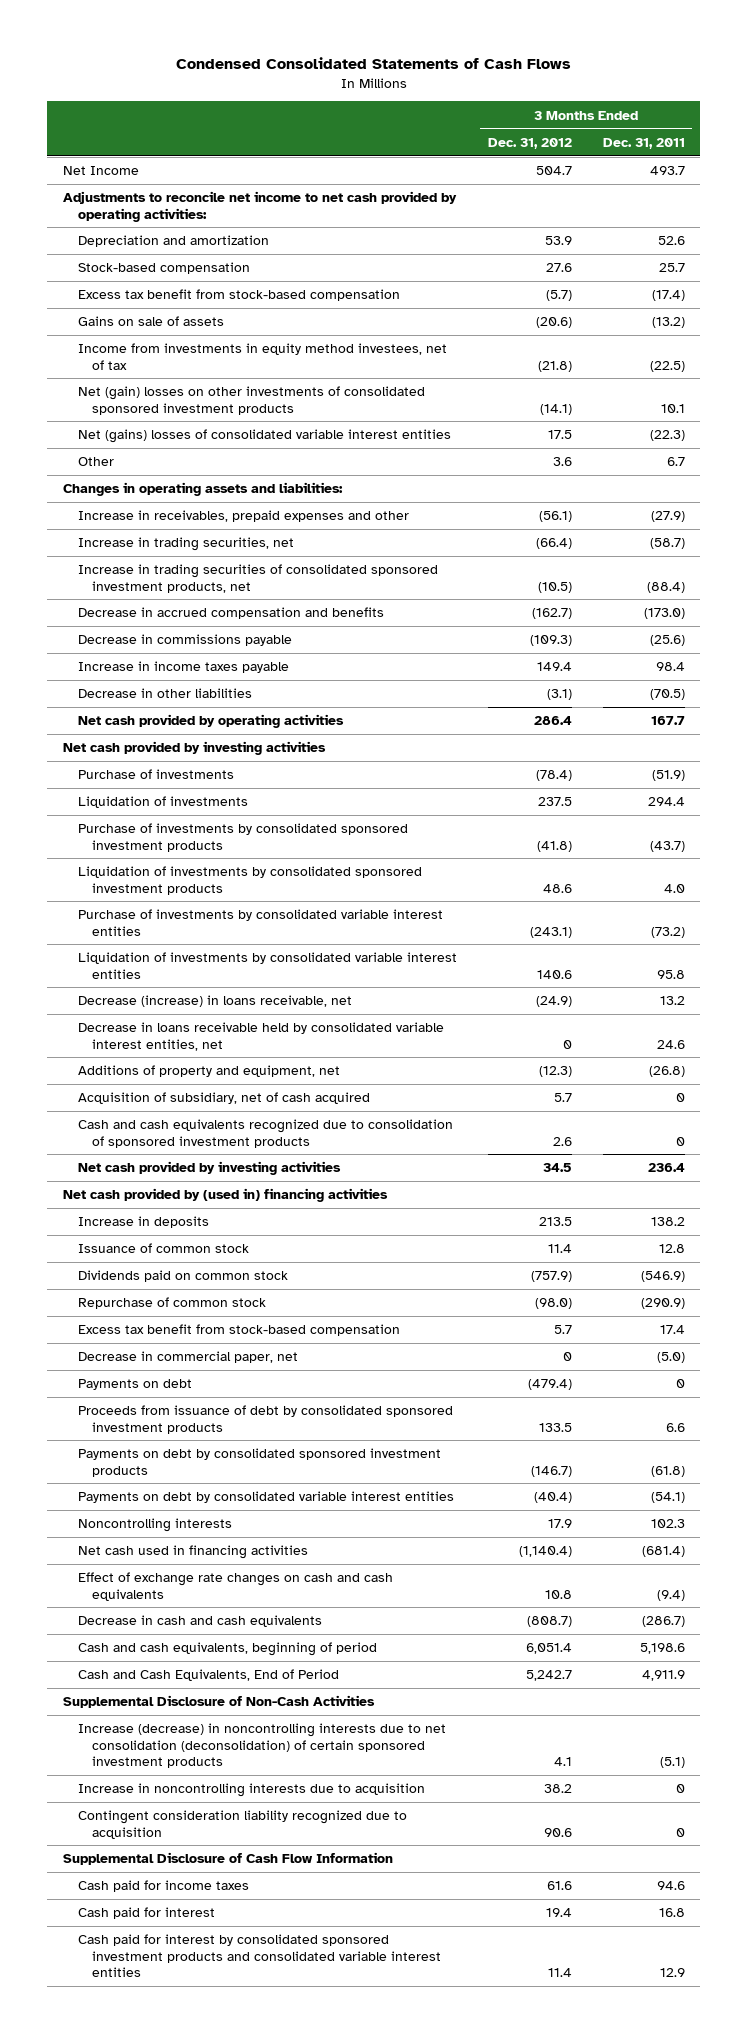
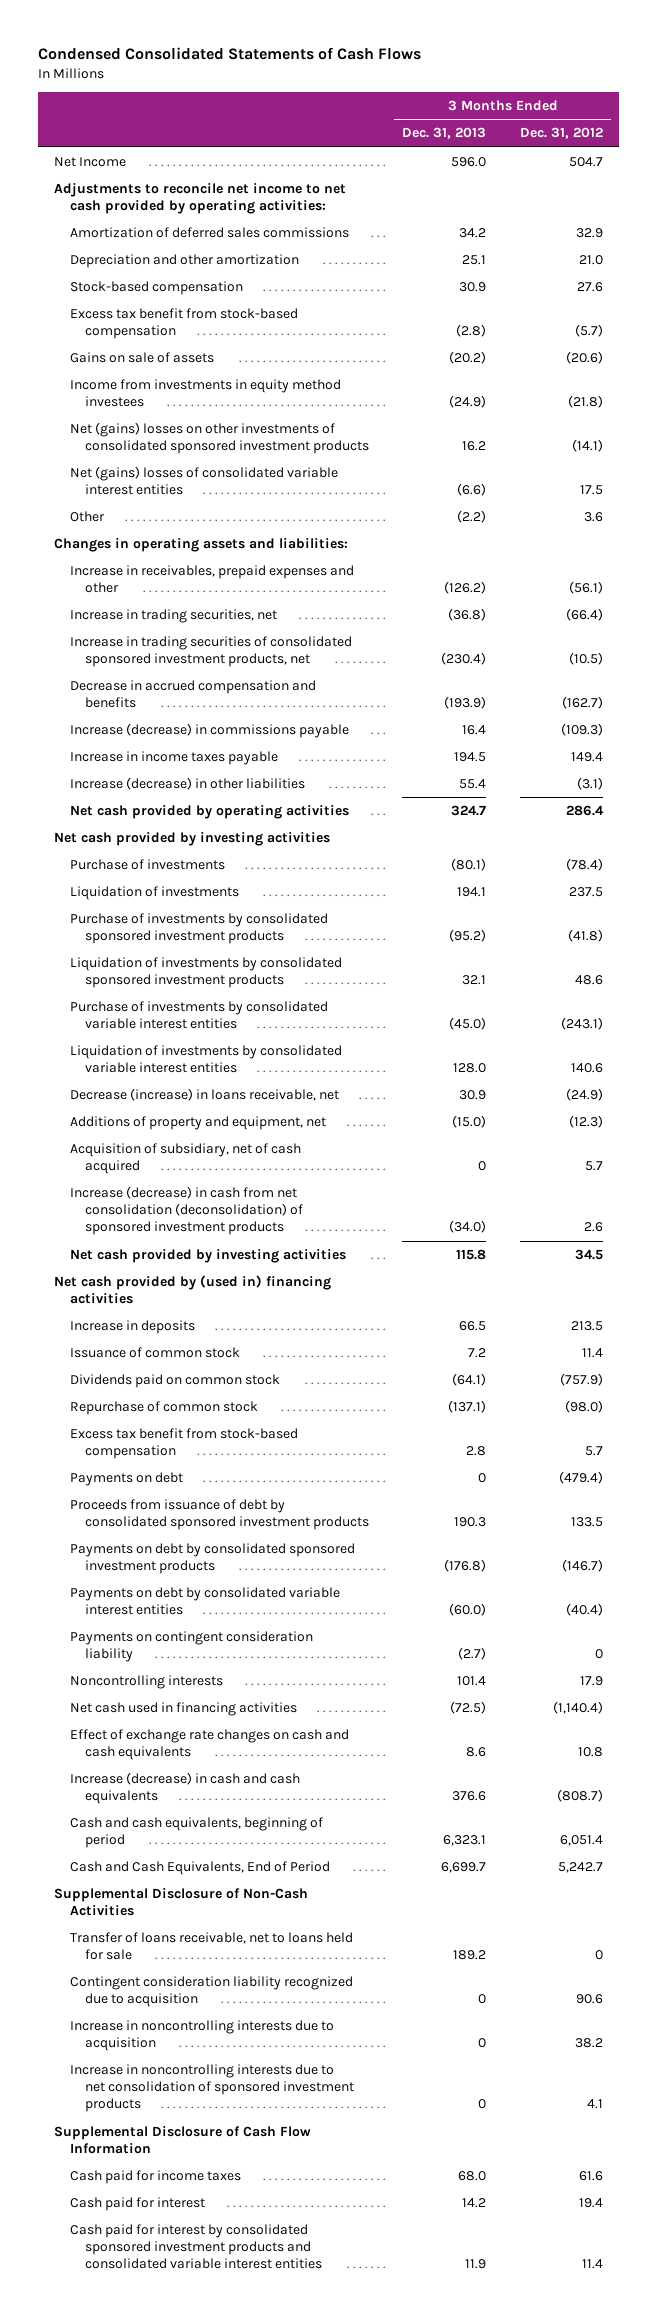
[602,137,685,149] Dec. 31, 2011 -> none
none -> [402,127,487,140] Dec. 31, 2013
none -> [69,227,349,239] Amortization of deferred sales commissions
[77,235,269,248] Depreciation and amortization -> [69,254,299,269] Depreciation and other amortization
[544,236,572,246] 53.9 -> [578,255,603,266] 21.0
[77,343,447,370] Income from investments in equity method investees, net of tax -> [69,379,341,408] Income from investments in equity method investees
[77,386,425,415] Net (gain) losses on other investments of consolidated sponsored investment products -> [69,422,370,455] Net (gains) losses on other investments of consolidated sponsored investment products
[77,634,292,647] Decrease in commissions payable -> [69,723,349,739] Increase (decrease) in commissions payable
[77,688,252,699] Decrease in other liabilities -> [69,777,305,791] Increase (decrease) in other liabilities
[77,1022,444,1051] Decrease in loans receivable held by consolidated variable interest entities, net -> none
[77,1119,453,1148] Cash and cash equivalents recognized due to consolidation of sponsored investment products -> [69,1186,304,1236] Increase (decrease) in cash from net consolidation (deconsolidation) of sponsored investment products
[77,1351,298,1364] Decrease in commercial paper, net -> none
none -> [69,1631,313,1663] Payments on contingent consideration liability
[77,1615,322,1628] Decrease in cash and cash equivalents -> [69,1772,300,1805] Increase (decrease) in cash and cash equivalents
[77,1723,446,1768] Increase (decrease) in noncontrolling interests due to net consolidation (deconsolidation) of certain sponsored investment products -> none
none -> [69,1932,353,1961] Transfer of loans receivable, net to loans held for sale
[77,1783,425,1798] Increase in noncontrolling interests due to acquisition -> [69,2020,334,2052] Increase in noncontrolling interests due to acquisition
none -> [69,2064,355,2113] Increase in noncontrolling interests due to net consolidation of sponsored investment products

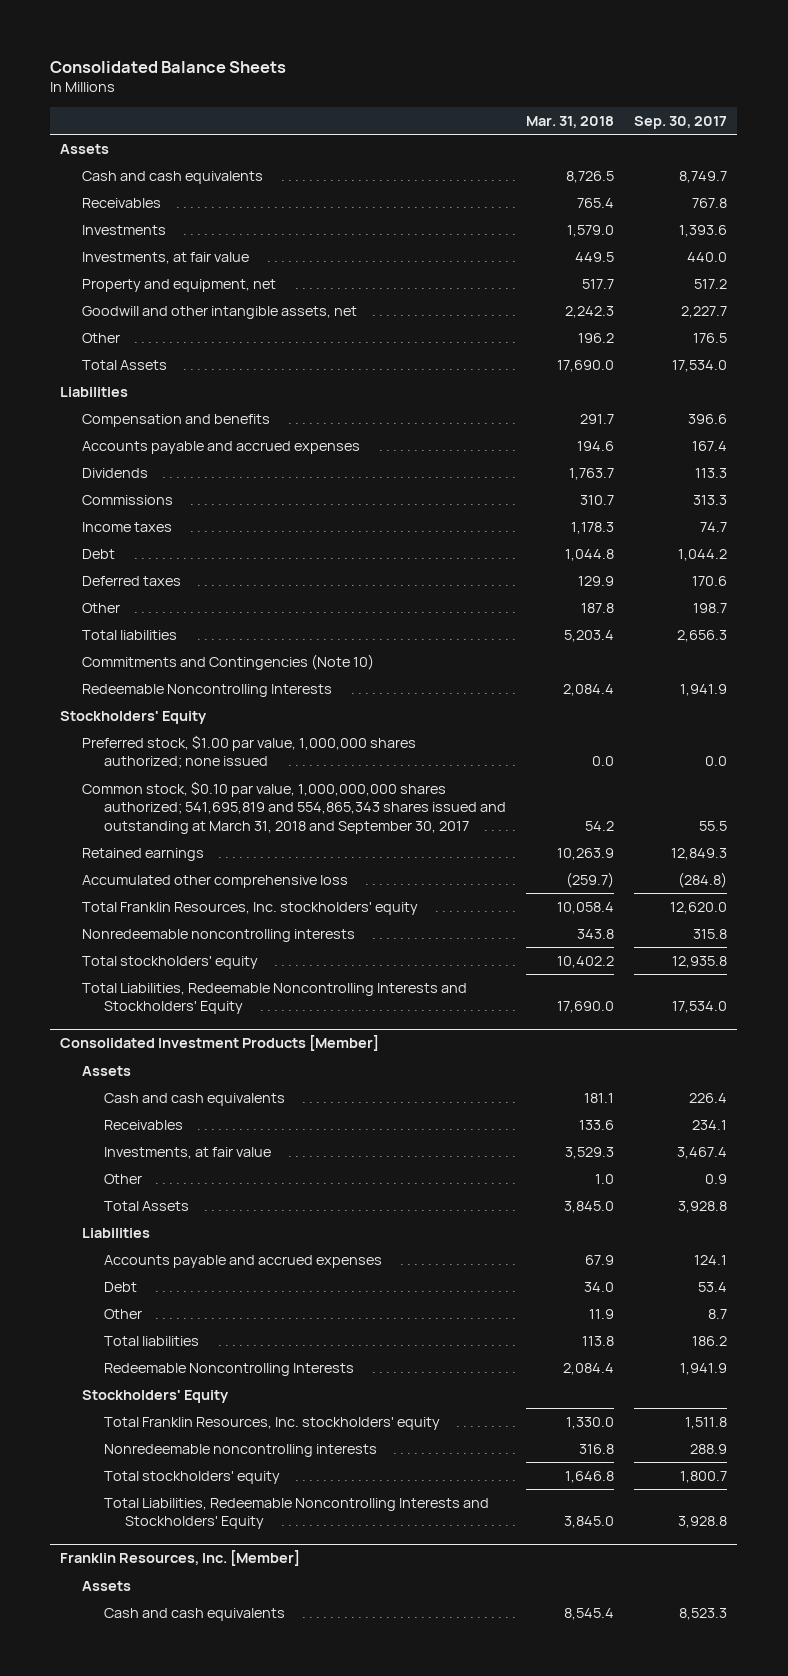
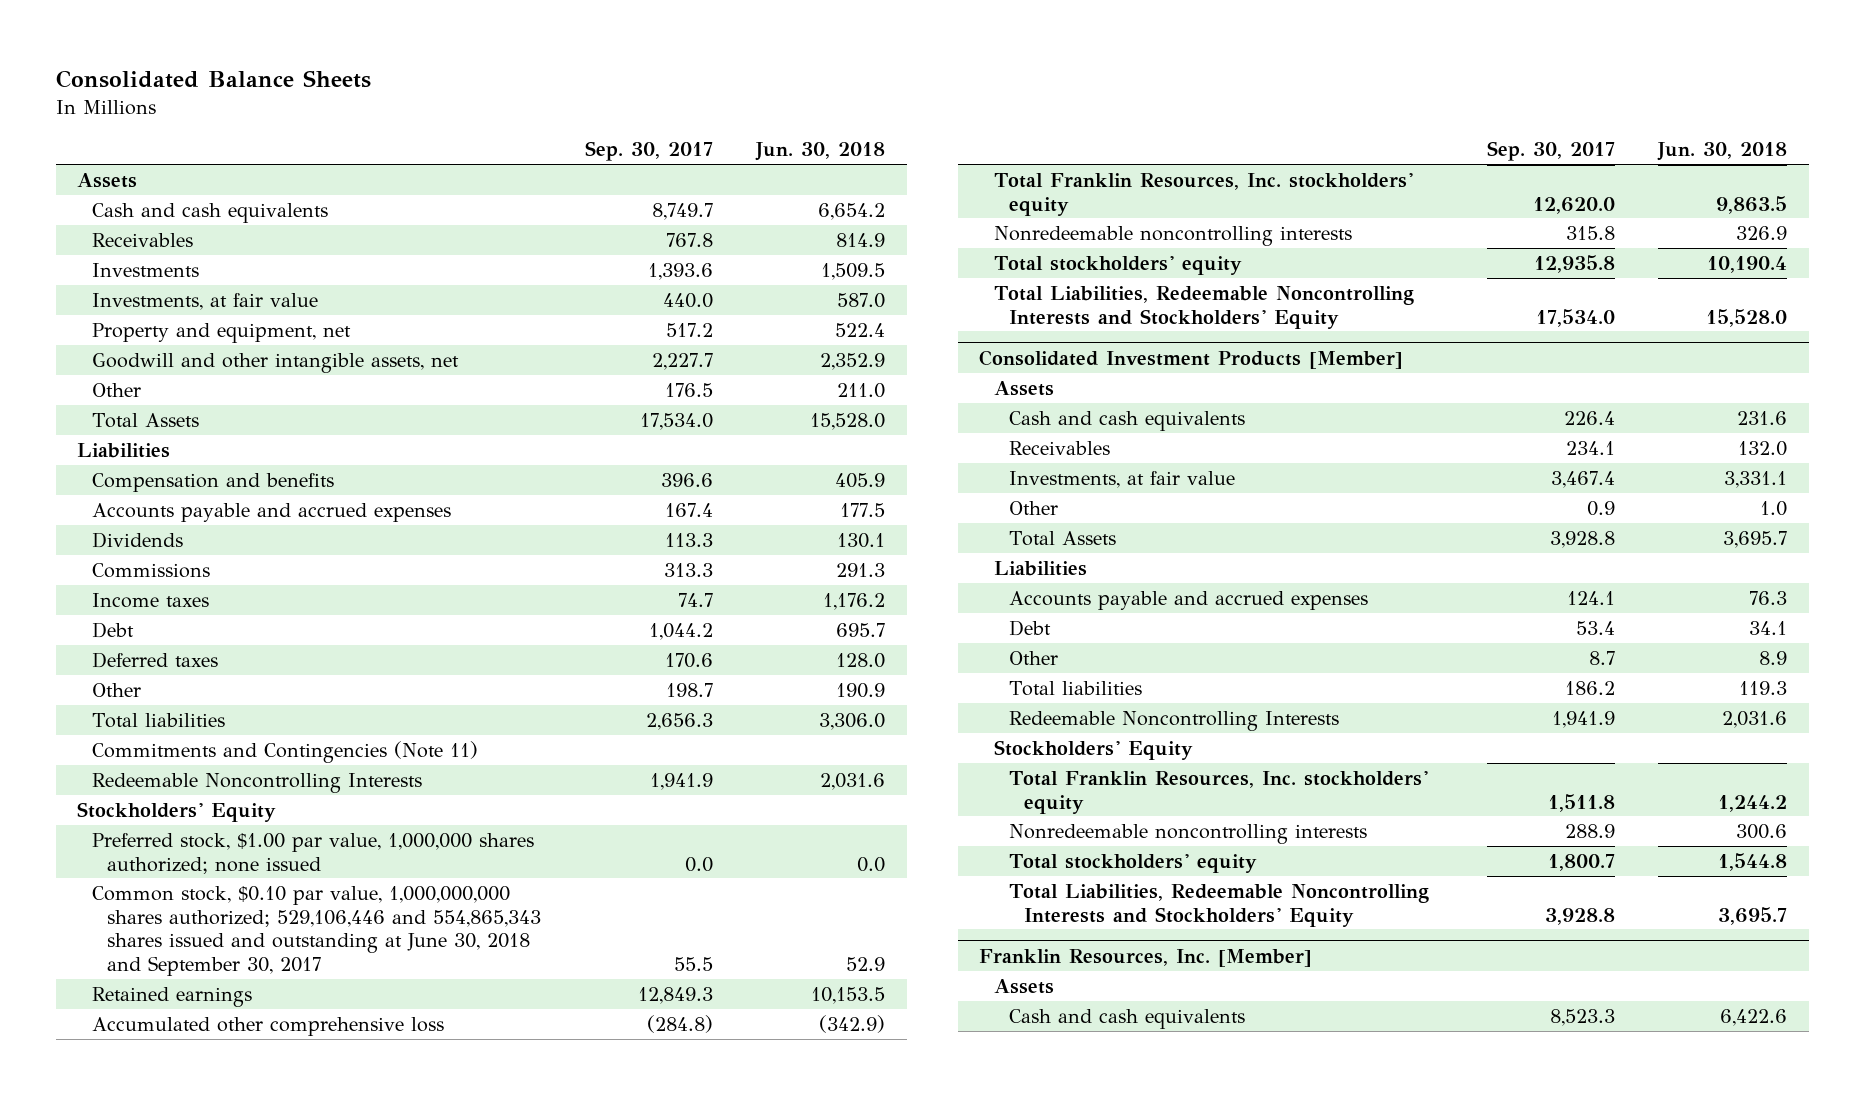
[525,115,614,128] Mar. 31, 2018 -> none
none -> [755,142,886,162] Jun. 30, 2018
[82,653,375,670] Commitments and Contingencies (Note 10) -> [92,740,479,763] Commitments and Contingencies (Note 11)
[82,780,506,834] Common stock, $0.10 par value, 1,000,000,000 shares authorized; 541,695,819 and 554,865,343 shares issued and outstanding at March 31, 2018 and September 30, 2017 -> [92,885,542,976] Common stock, $0.10 par value, 1,000,000,000 shares authorized; 529,106,446 and 554,865,343 shares issued and outstanding at June 30, 2018 and September 30, 2017

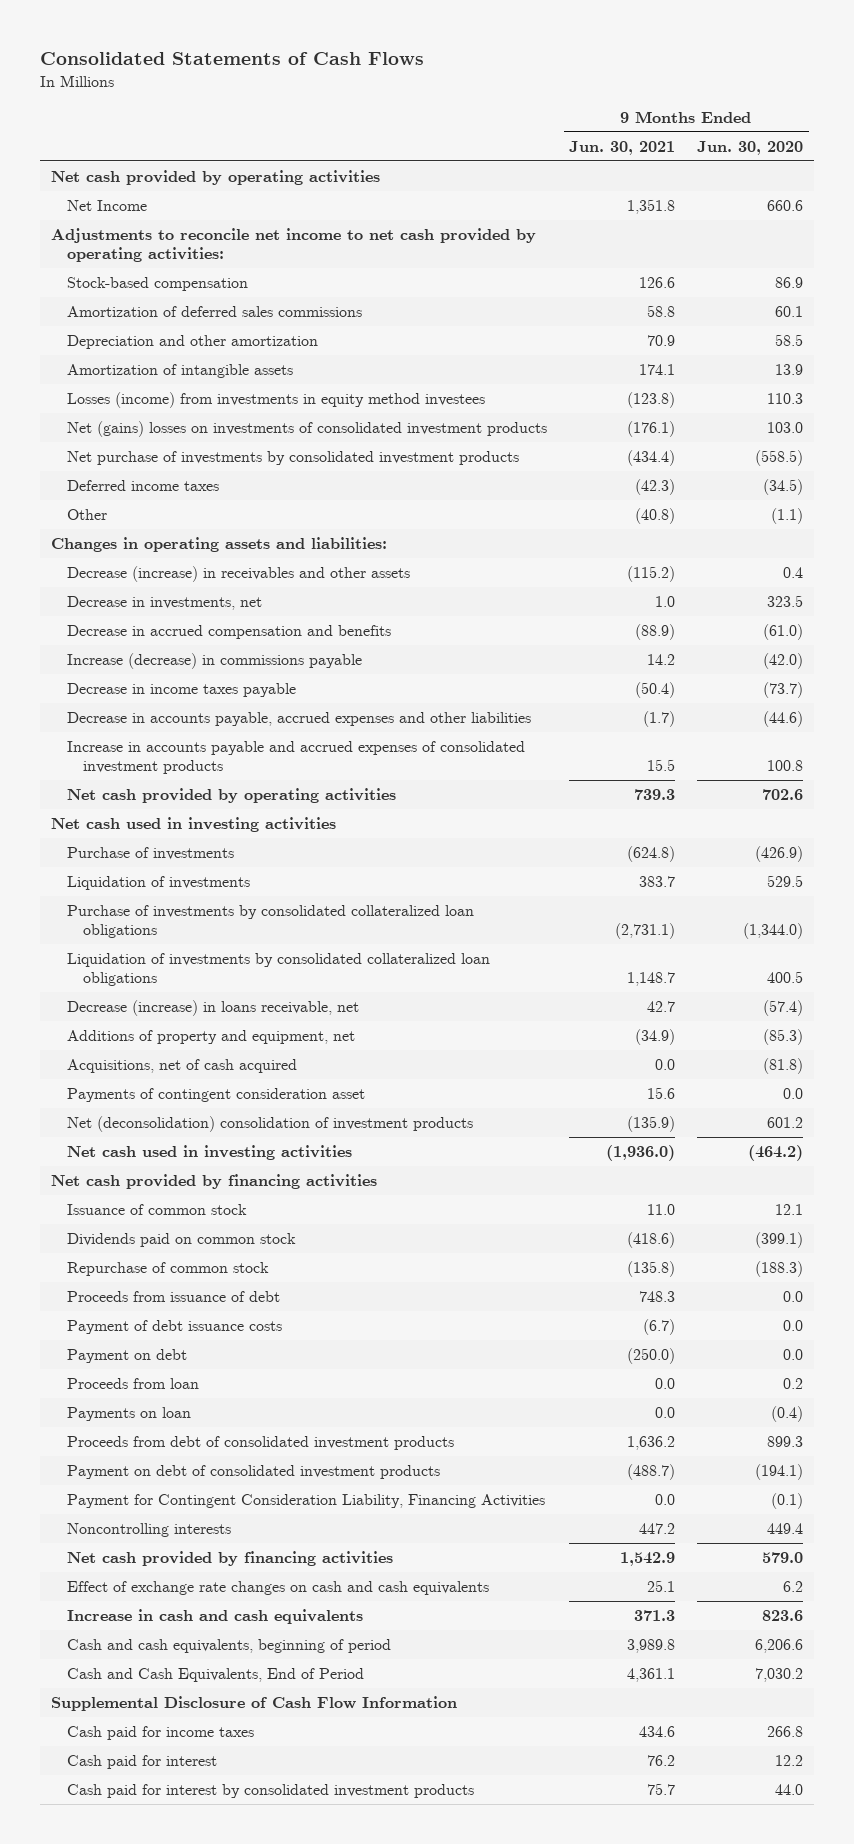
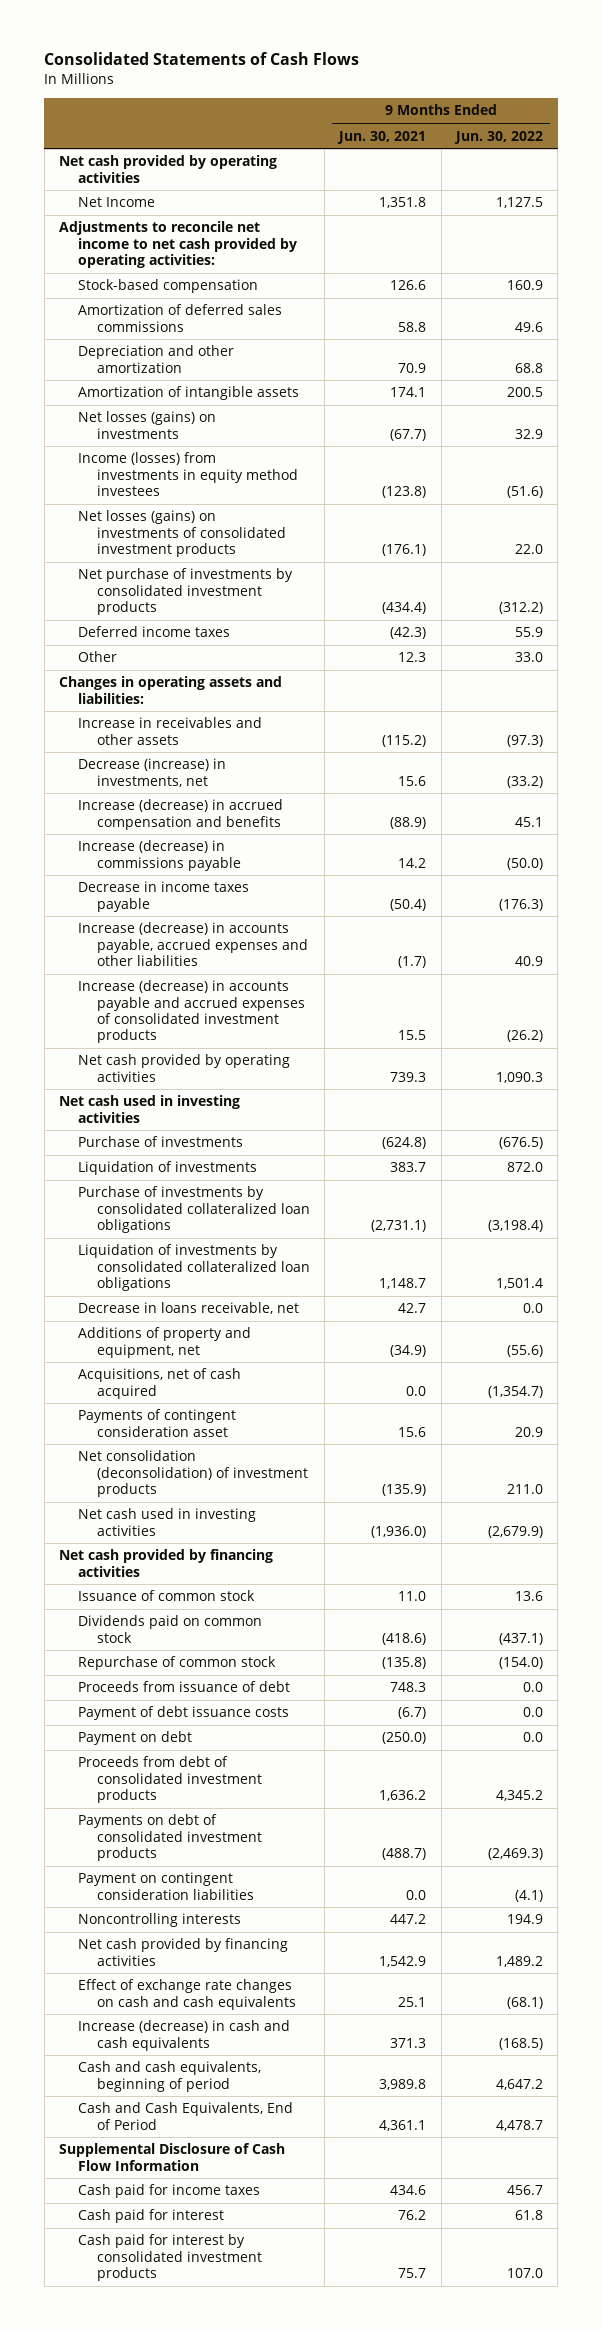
[697,140,804,155] Jun. 30, 2020 -> none
none -> [454,130,544,144] Jun. 30, 2022
none -> [77,411,216,439] Net losses (gains) on investments
[66,392,485,409] Losses (income) from investments in equity method investees -> [77,452,298,497] Income (losses) from investments in equity method investees
[66,421,547,438] Net (gains) losses on investments of consolidated investment products -> [77,510,286,558] Net losses (gains) on investments of consolidated investment products
[635,508,676,525] (40.8) -> [398,652,427,663] 12.3
[66,566,410,583] Decrease (increase) in receivables and other assets -> [77,717,262,745] Increase in receivables and other assets
[66,596,262,611] Decrease in investments, net -> [77,758,226,787] Decrease (increase) in investments, net
[655,596,676,608] 1.0 -> [398,775,427,786] 15.6
[66,625,391,640] Decrease in accrued compensation and benefits -> [77,799,283,830] Increase (decrease) in accrued compensation and benefits
[66,712,531,727] Decrease in accounts payable, accrued expenses and other liabilities -> [77,922,308,967] Increase (decrease) in accounts payable, accrued expenses and other liabilities
[66,741,525,775] Increase in accounts payable and accrued expenses of consolidated investment products -> [77,980,305,1044] Increase (decrease) in accounts payable and accrued expenses of consolidated investment products
[66,1000,359,1017] Decrease (increase) in loans receivable, net -> [77,1302,299,1315] Decrease in loans receivable, net
[66,1116,473,1133] Net (deconsolidation) consolidation of investment products -> [77,1450,308,1498] Net consolidation (deconsolidation) of investment products
[66,1378,199,1390] Proceeds from loan -> none
[66,1407,191,1422] Payments on loan -> none
[66,1465,440,1480] Payment on debt of consolidated investment products -> [77,1814,262,1862] Payments on debt of consolidated investment products
[66,1494,545,1509] Payment for Contingent Consideration Liability, Financing Activities -> [77,1872,254,1900] Payment on contingent consideration liabilities
[66,1609,363,1625] Increase in cash and cash equivalents -> [77,2020,290,2051] Increase (decrease) in cash and cash equivalents

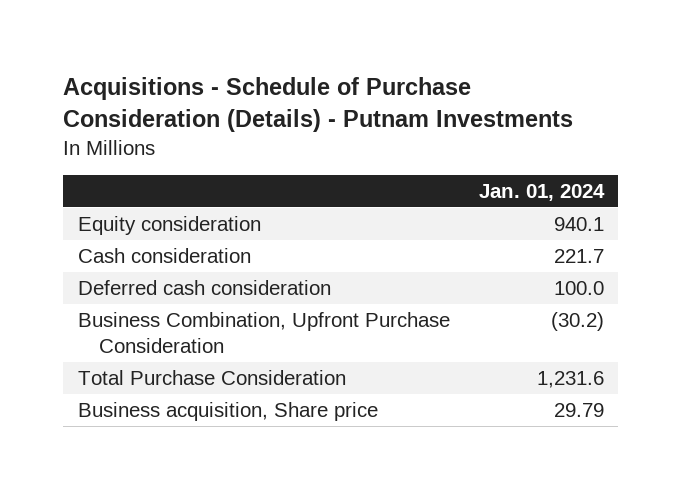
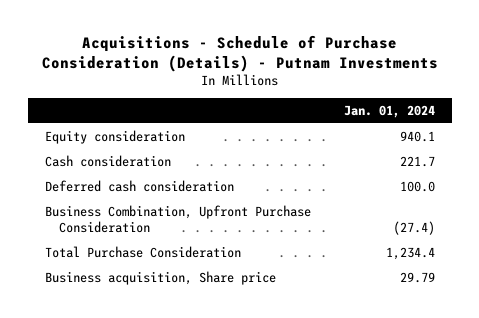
[550,311,604,331] (30.2) -> [392,220,435,235] (27.4)
[536,370,604,388] 1,231.6 -> [385,246,435,260] 1,234.4

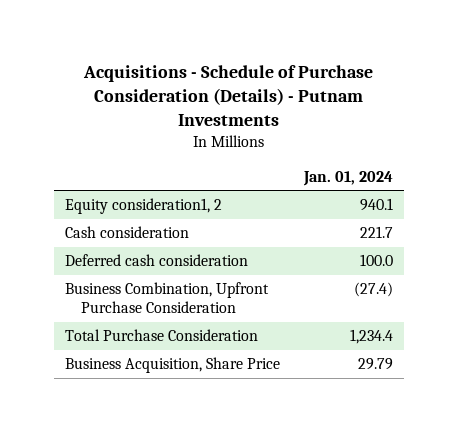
[44,129,185,144] Equity consideration -> [65,198,223,215] Equity consideration1, 2
[44,270,276,285] Business acquisition, Share price -> [65,357,281,374] Business Acquisition, Share Price

